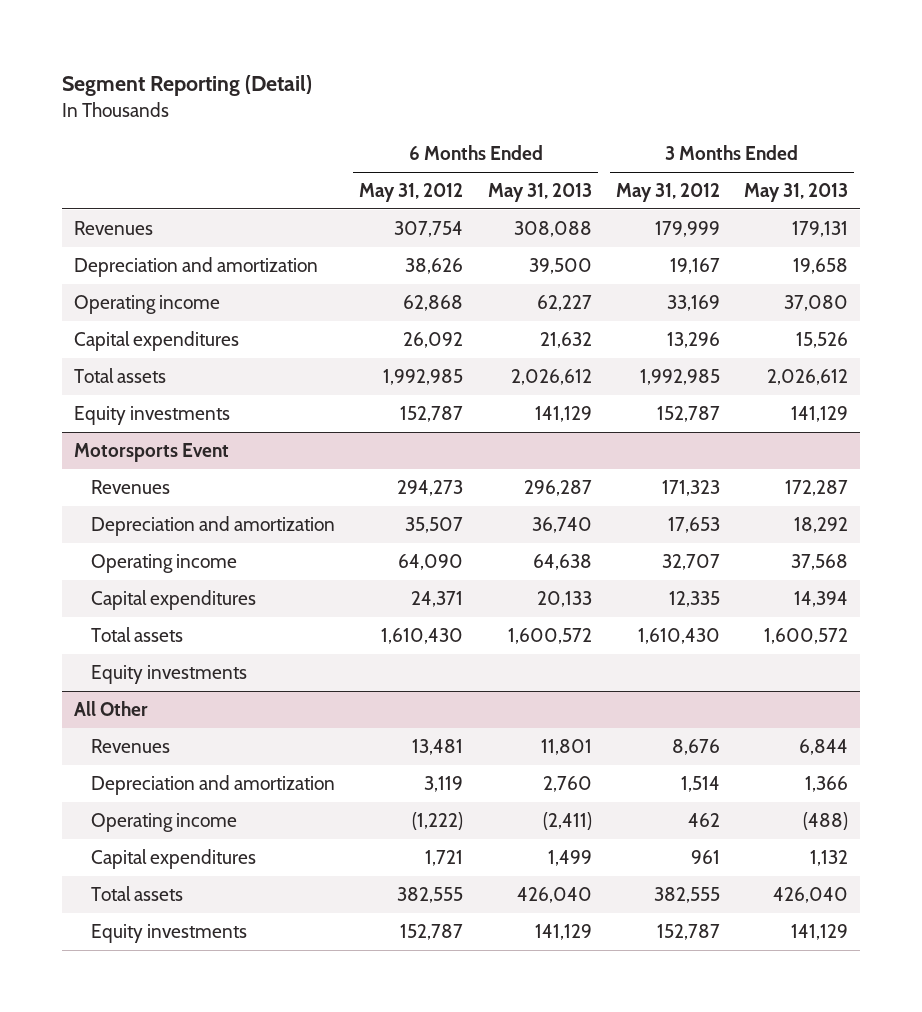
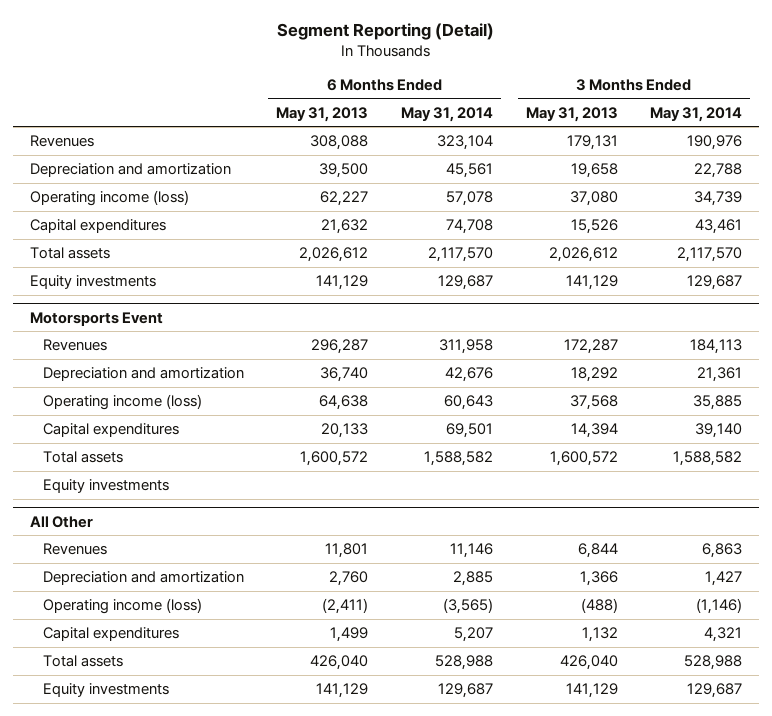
[359,183,464,203] May 31, 2012 -> none
[615,183,720,203] May 31, 2012 -> none
none -> [401,106,494,122] May 31, 2014
none -> [650,106,743,122] May 31, 2014
[74,294,221,314] Operating income -> [29,190,189,207] Operating income (loss)
[91,553,238,573] Operating income -> [42,394,202,411] Operating income (loss)
[91,812,238,832] Operating income -> [42,598,202,615] Operating income (loss)

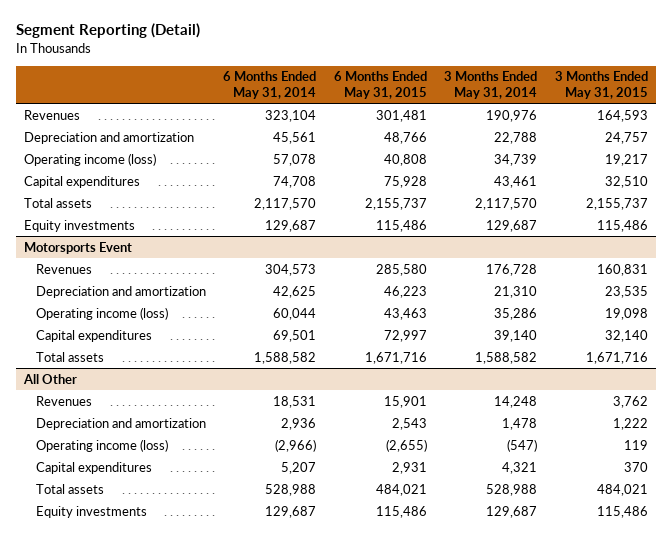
[276,106,369,122] May 31, 2013 -> none
[525,106,618,122] May 31, 2013 -> none
none -> [333,71,427,99] 6 Months Ended May 31, 2015
none -> [554,71,648,99] 3 Months Ended May 31, 2015
[439,339,494,355] 311,958 -> [265,263,317,276] 304,573
[690,339,743,355] 184,113 -> [486,263,538,276] 176,728
[445,367,494,383] 42,676 -> [273,285,317,298] 42,625
[697,367,743,383] 21,361 -> [494,285,538,298] 21,310
[444,395,494,411] 60,643 -> [273,307,317,320] 60,044
[693,395,743,411] 35,885 -> [494,307,538,320] 35,286
[42,479,169,494] Equity investments -> none
[450,543,494,559] 11,146 -> [273,395,317,408] 18,531
[702,543,743,559] 6,863 -> [494,395,538,408] 14,248
[453,571,494,587] 2,885 -> [281,417,317,430] 2,936
[705,571,743,587] 1,427 -> [502,417,538,430] 1,478
[443,598,494,615] (3,565) -> [275,438,317,452] (2,966)
[696,598,743,615] (1,146) -> [507,438,538,452] (547)

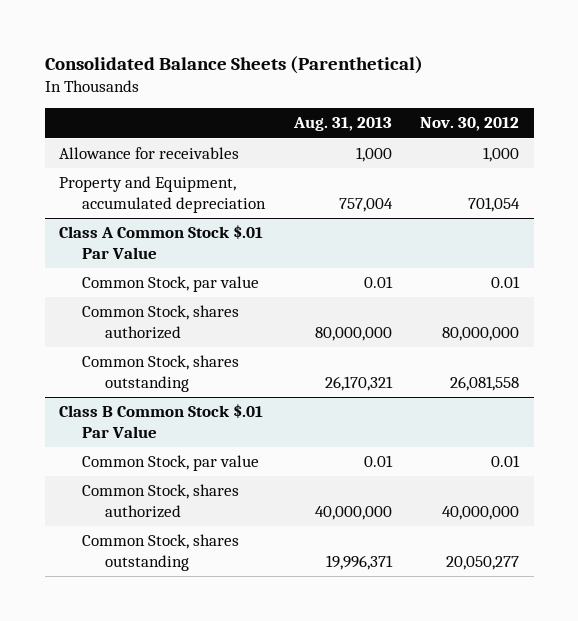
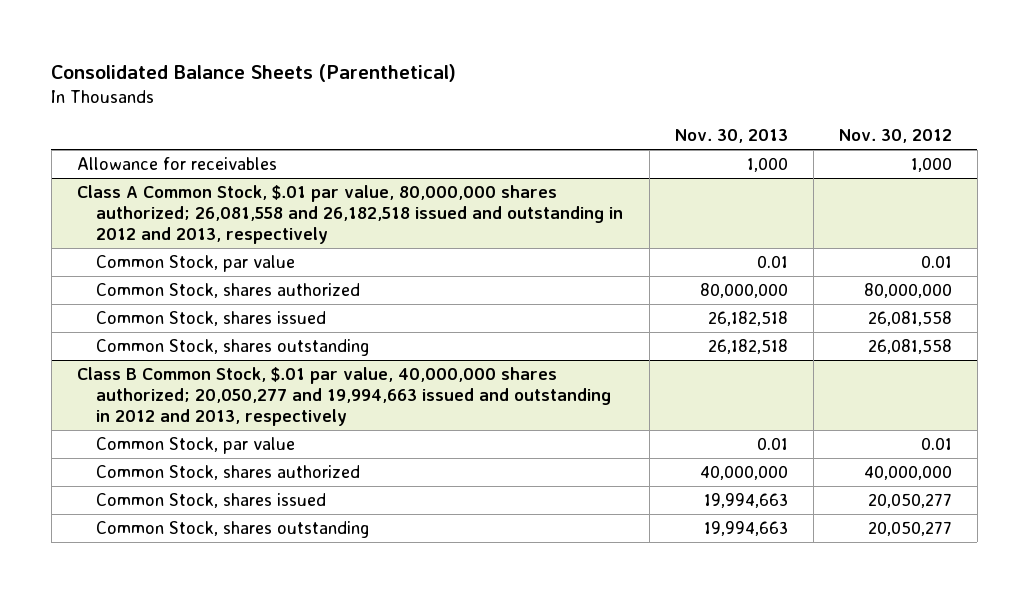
[292,117,392,132] Aug. 31, 2013 -> none
none -> [674,129,788,144] Nov. 30, 2013
[58,176,266,213] Property and Equipment, accumulated depreciation -> none
[58,225,263,259] Class A Common Stock $.01 Par Value -> none
none -> [76,185,624,244] Class A Common Stock, $.01 par value, 80,000,000 shares authorized; 26,081,558 and 26,182,518 issued and outstanding in 2012 and 2013, respectively
none -> [96,311,327,327] Common Stock, shares issued
[58,404,263,438] Class B Common Stock $.01 Par Value -> none
none -> [76,367,612,426] Class B Common Stock, $.01 par value, 40,000,000 shares authorized; 20,050,277 and 19,994,663 issued and outstanding in 2012 and 2013, respectively
none -> [96,493,327,509] Common Stock, shares issued

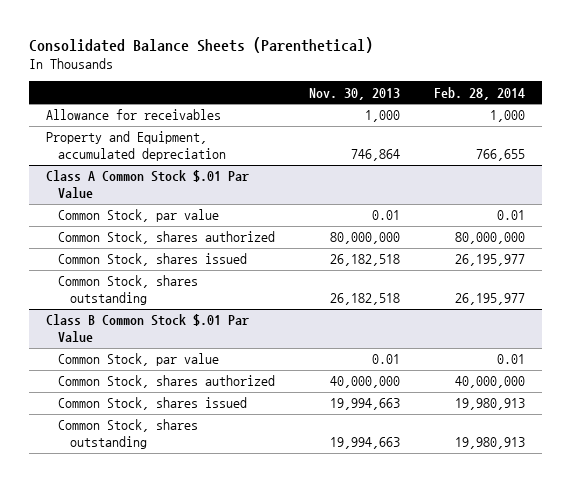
[838,129,952,144] Nov. 30, 2012 -> none
none -> [433,86,525,100] Feb. 28, 2014
[76,185,624,244] Class A Common Stock, $.01 par value, 80,000,000 shares authorized; 26,081,558 and 26,182,518 issued and outstanding in 2012 and 2013, respectively -> none
none -> [45,131,226,162] Property and Equipment, accumulated depreciation
none -> [45,170,249,199] Class A Common Stock $.01 Par Value
[76,367,612,426] Class B Common Stock, $.01 par value, 40,000,000 shares authorized; 20,050,277 and 19,994,663 issued and outstanding in 2012 and 2013, respectively -> none
none -> [45,314,249,343] Class B Common Stock $.01 Par Value

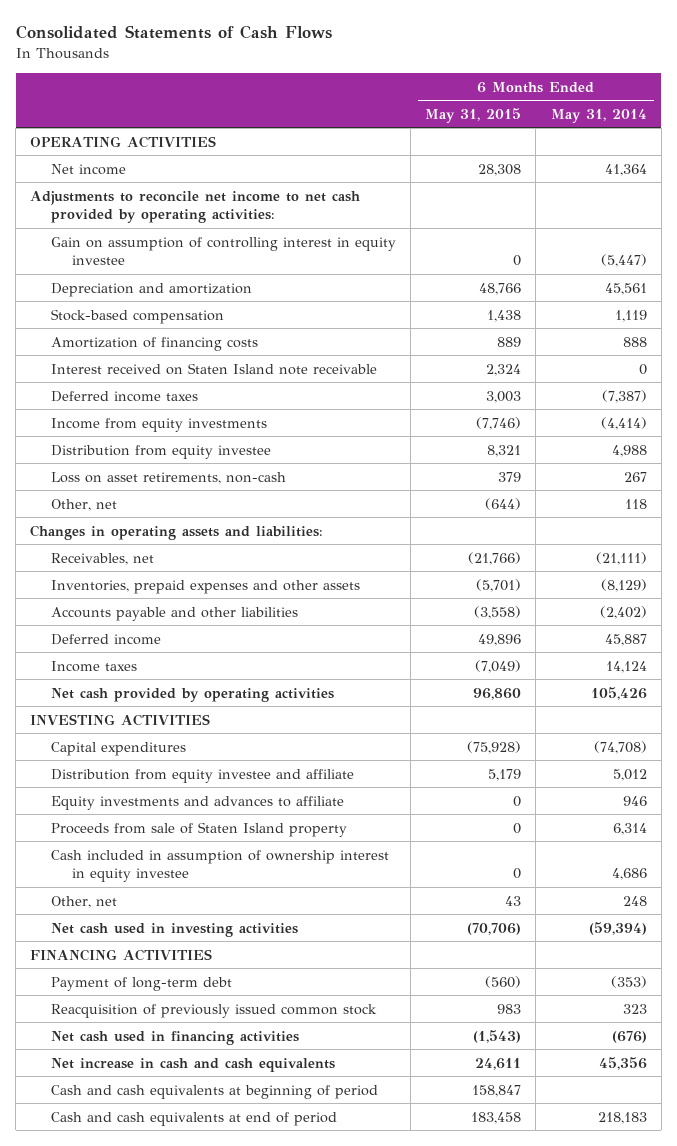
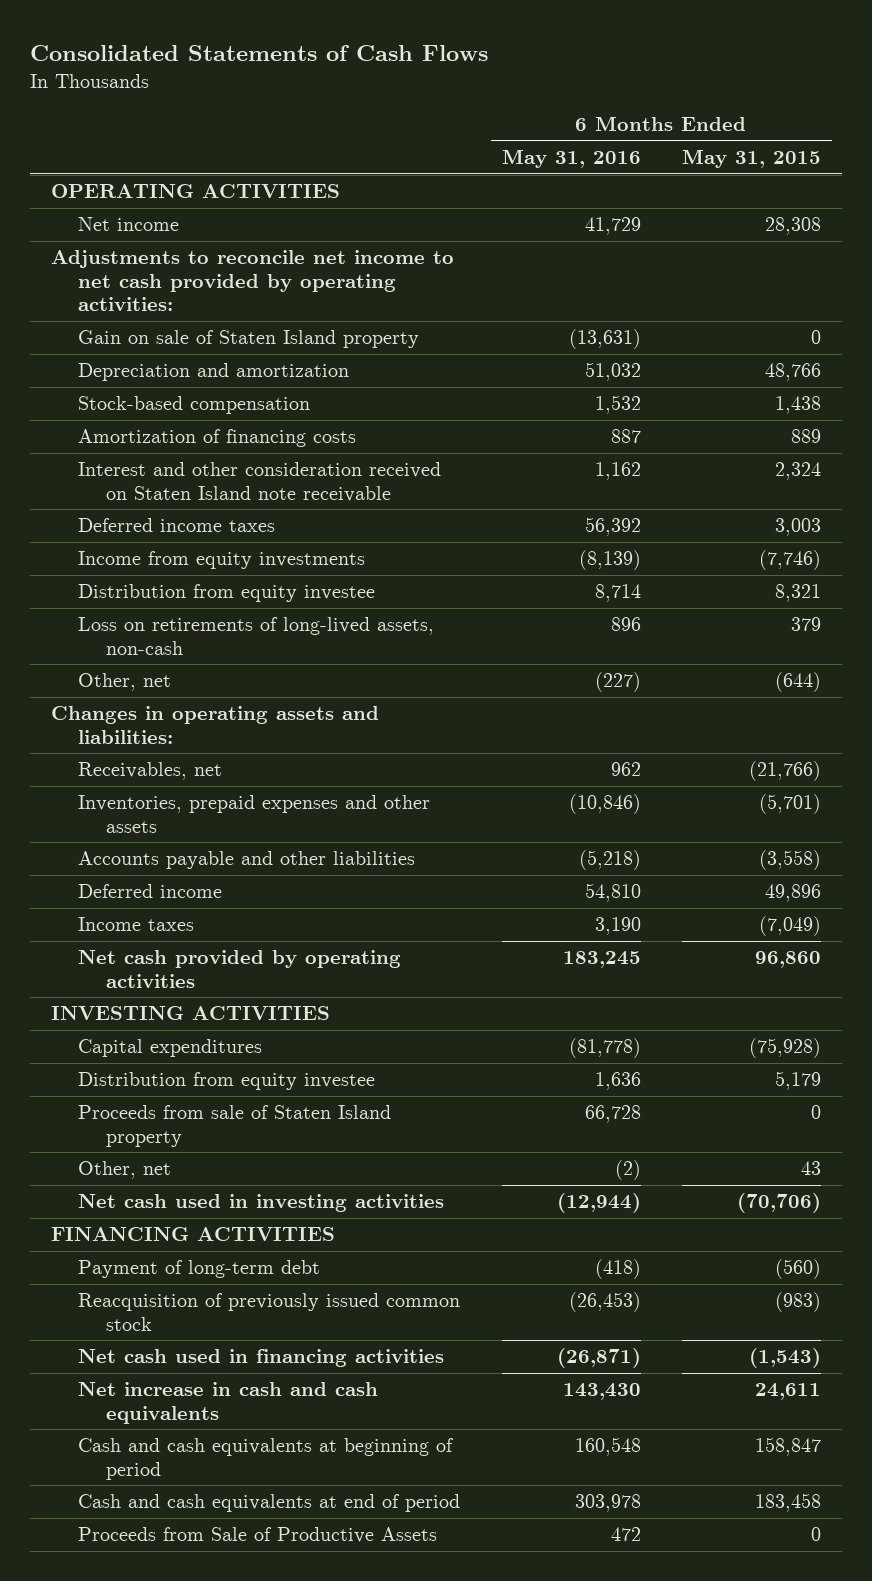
[550,108,647,123] May 31, 2014 -> none
none -> [501,149,641,169] May 31, 2016
[51,236,397,266] Gain on assumption of controlling interest in equity investee -> none
none -> [78,330,420,349] Gain on sale of Staten Island property
[51,362,378,375] Interest received on Staten Island note receivable -> [78,462,442,502] Interest and other consideration received on Staten Island note receivable
[51,471,287,484] Loss on asset retirements, non-cash -> [78,617,435,655] Loss on retirements of long-lived assets, non-cash
[51,795,345,810] Equity investments and advances to affiliate -> none
[51,768,355,783] Distribution from equity investee and affiliate -> [78,1072,376,1091] Distribution from equity investee
[51,849,390,883] Cash included in assumption of ownership interest in equity investee -> none
[497,1003,522,1014] 983 -> [775,1292,822,1313] (983)
none -> [78,1527,438,1544] Proceeds from Sale of Productive Assets

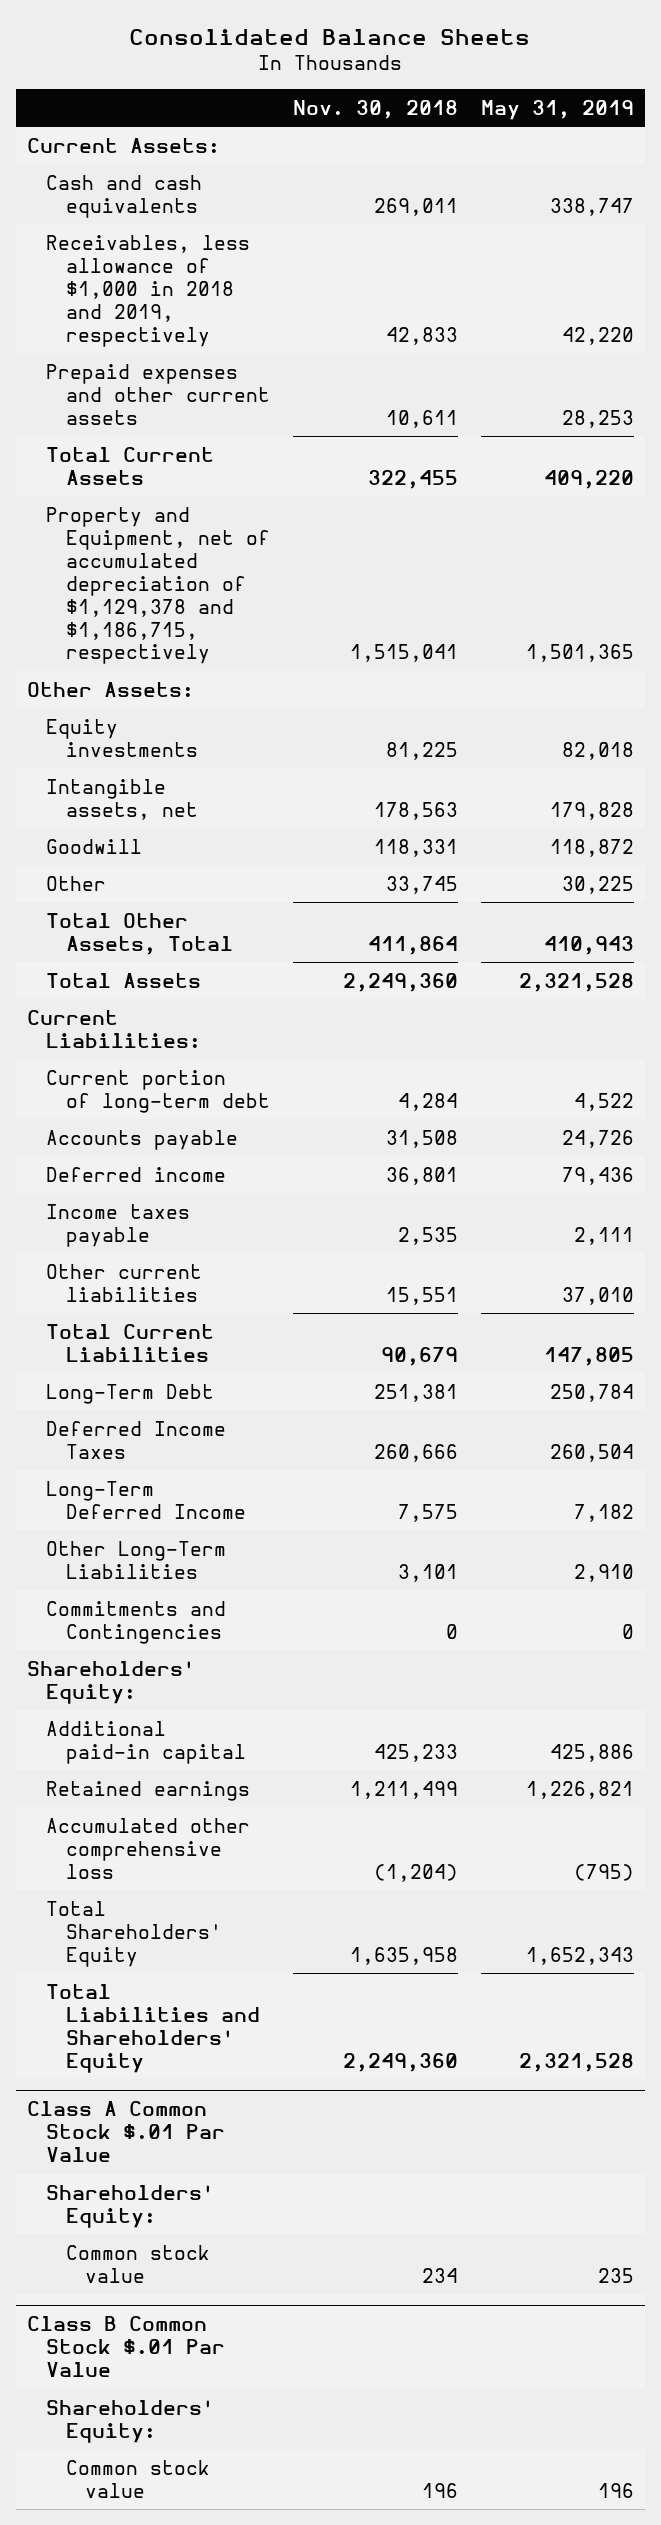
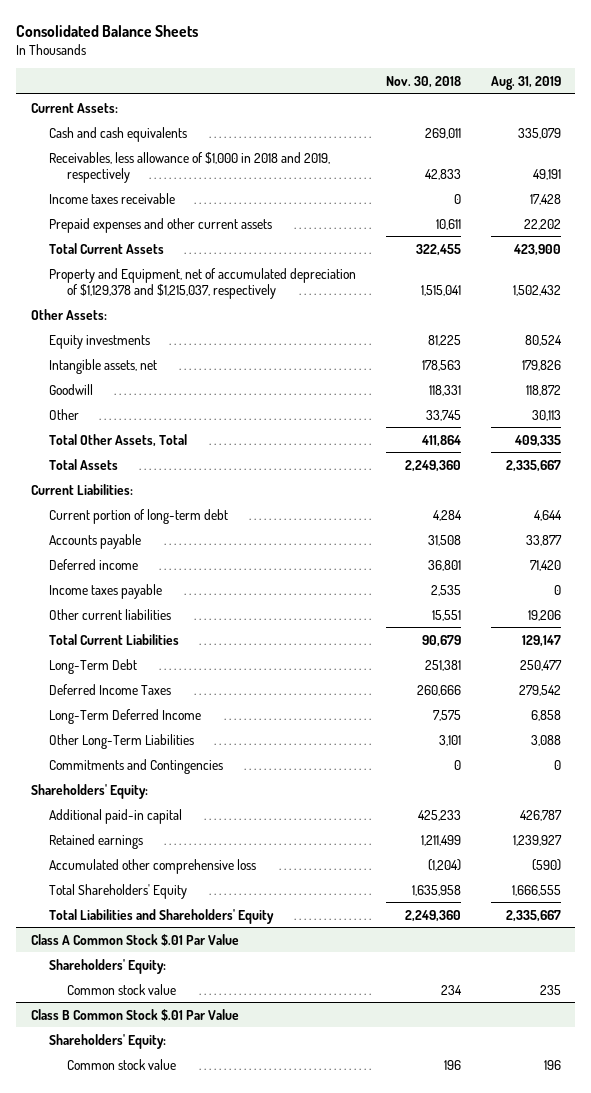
[480,99,634,120] May 31, 2019 -> none
none -> [490,76,561,91] Aug. 31, 2019
none -> [48,192,175,204] Income taxes receivable
[46,506,270,665] Property and Equipment, net of accumulated depreciation of $1,129,378 and $1,186,715, respectively -> [48,267,356,299] Property and Equipment, net of accumulated depreciation of $1,129,378 and $1,215,037, respectively

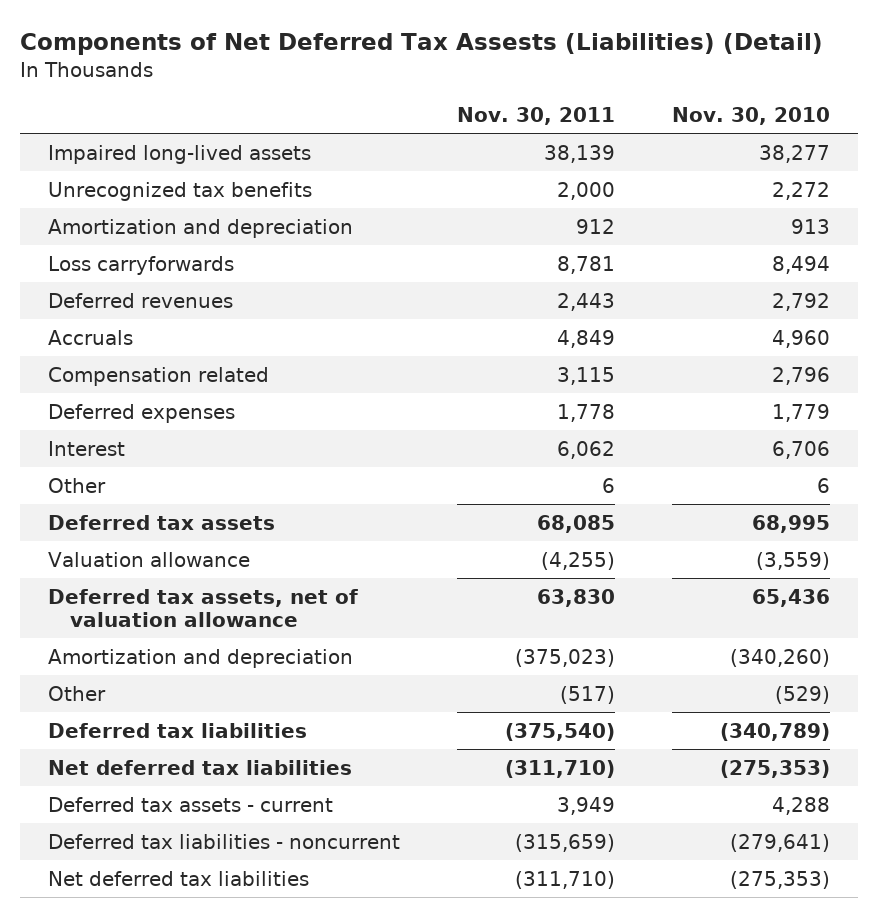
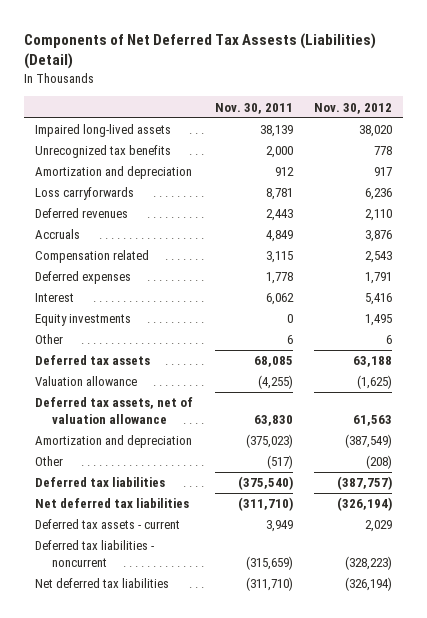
[671,106,830,125] Nov. 30, 2010 -> none
none -> [314,102,393,114] Nov. 30, 2012
none -> [35,314,132,327] Equity investments

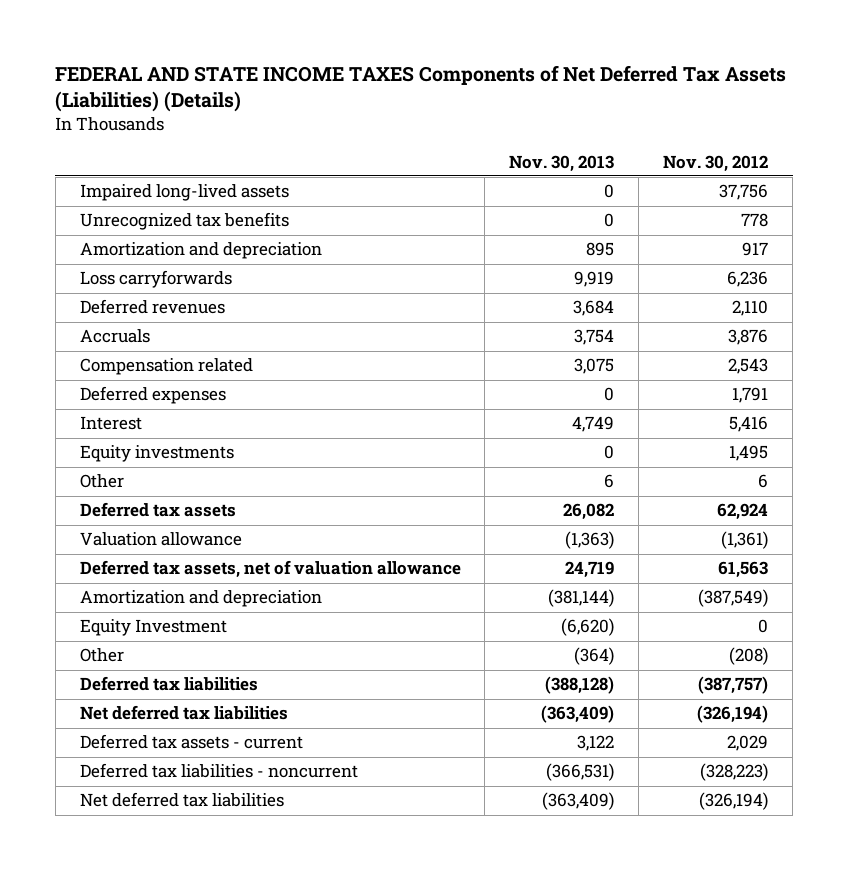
[24,32,377,70] Components of Net Deferred Tax Assests (Liabilities) (Detail) -> [55,65,787,113] FEDERAL AND STATE INCOME TAXES Components of Net Deferred Tax Assets (Liabilities) (Details)
[214,102,293,114] Nov. 30, 2011 -> none
none -> [509,154,615,172] Nov. 30, 2013
[359,125,393,138] 38,020 -> [719,184,769,201] 37,756
[353,356,393,368] 63,188 -> [717,503,769,521] 62,924
[357,375,393,390] (1,625) -> [721,531,769,550] (1,361)
none -> [79,619,227,637] Equity Investment

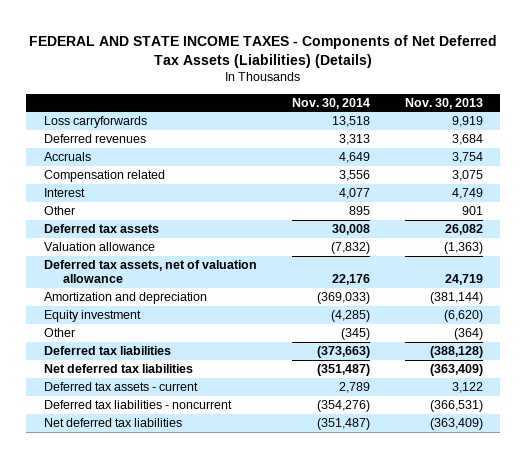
[55,65,787,113] FEDERAL AND STATE INCOME TAXES Components of Net Deferred Tax Assets (Liabilities) (Details) -> [29,34,498,68] FEDERAL AND STATE INCOME TAXES - Components of Net Deferred Tax Assets (Liabilities) (Details)
[663,154,769,172] Nov. 30, 2012 -> none
none -> [291,97,370,109] Nov. 30, 2014
[79,184,289,202] Impaired long-lived assets -> none
[79,212,289,231] Unrecognized tax benefits -> none
[79,242,322,260] Amortization and depreciation -> none
[79,386,226,405] Deferred expenses -> none
[79,445,234,463] Equity investments -> none
[604,474,615,489] 6 -> [461,206,483,216] 901
[79,619,227,637] Equity Investment -> [43,310,141,323] Equity investment

